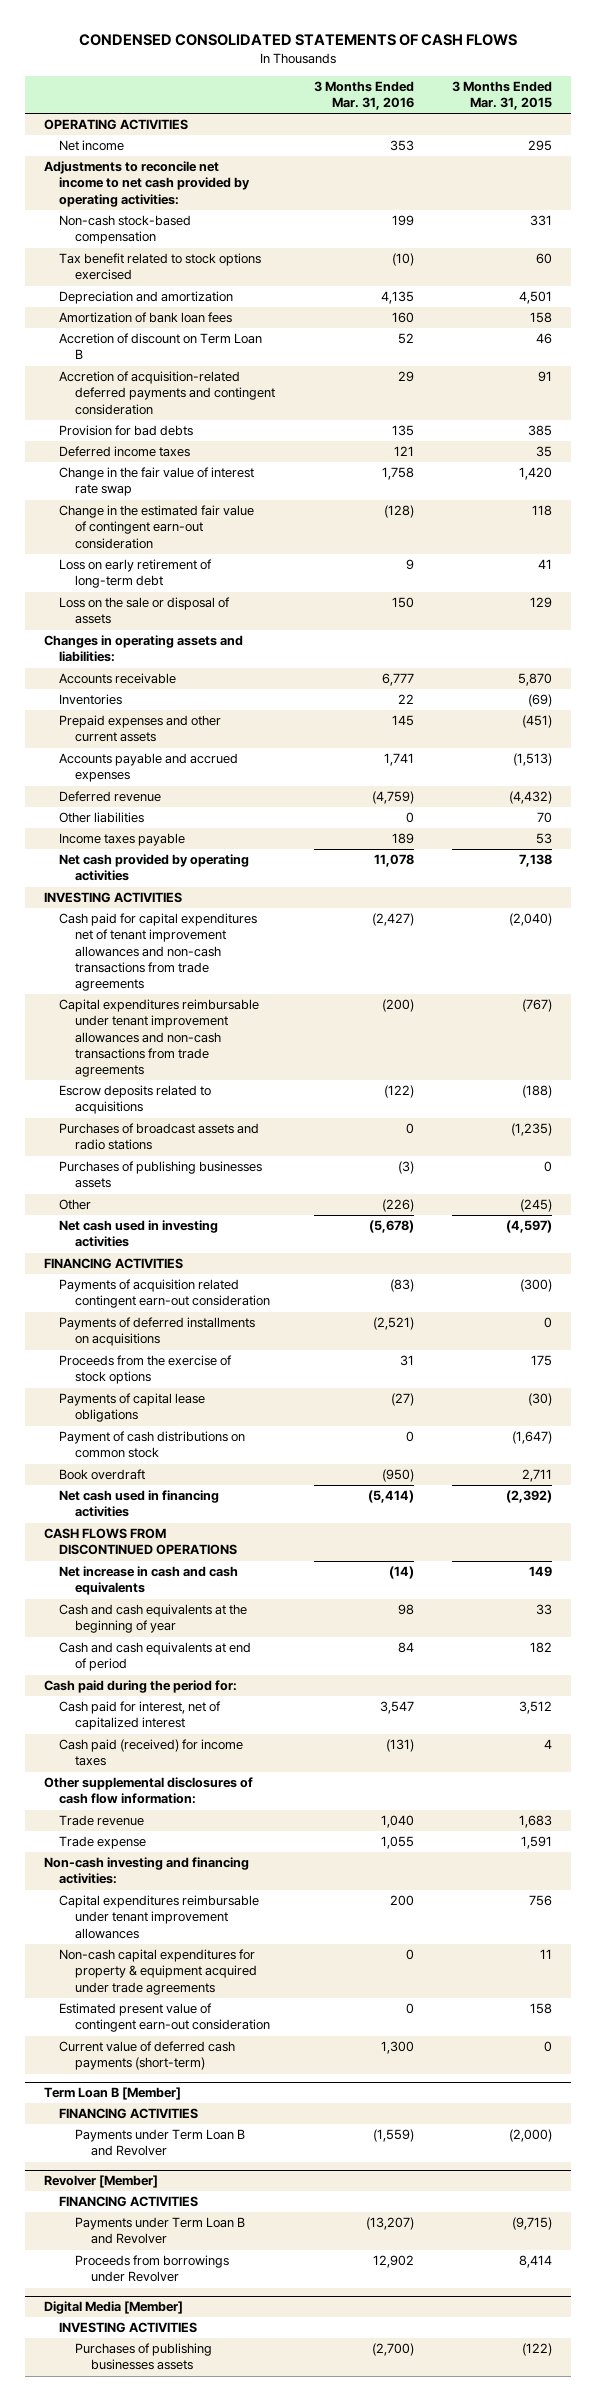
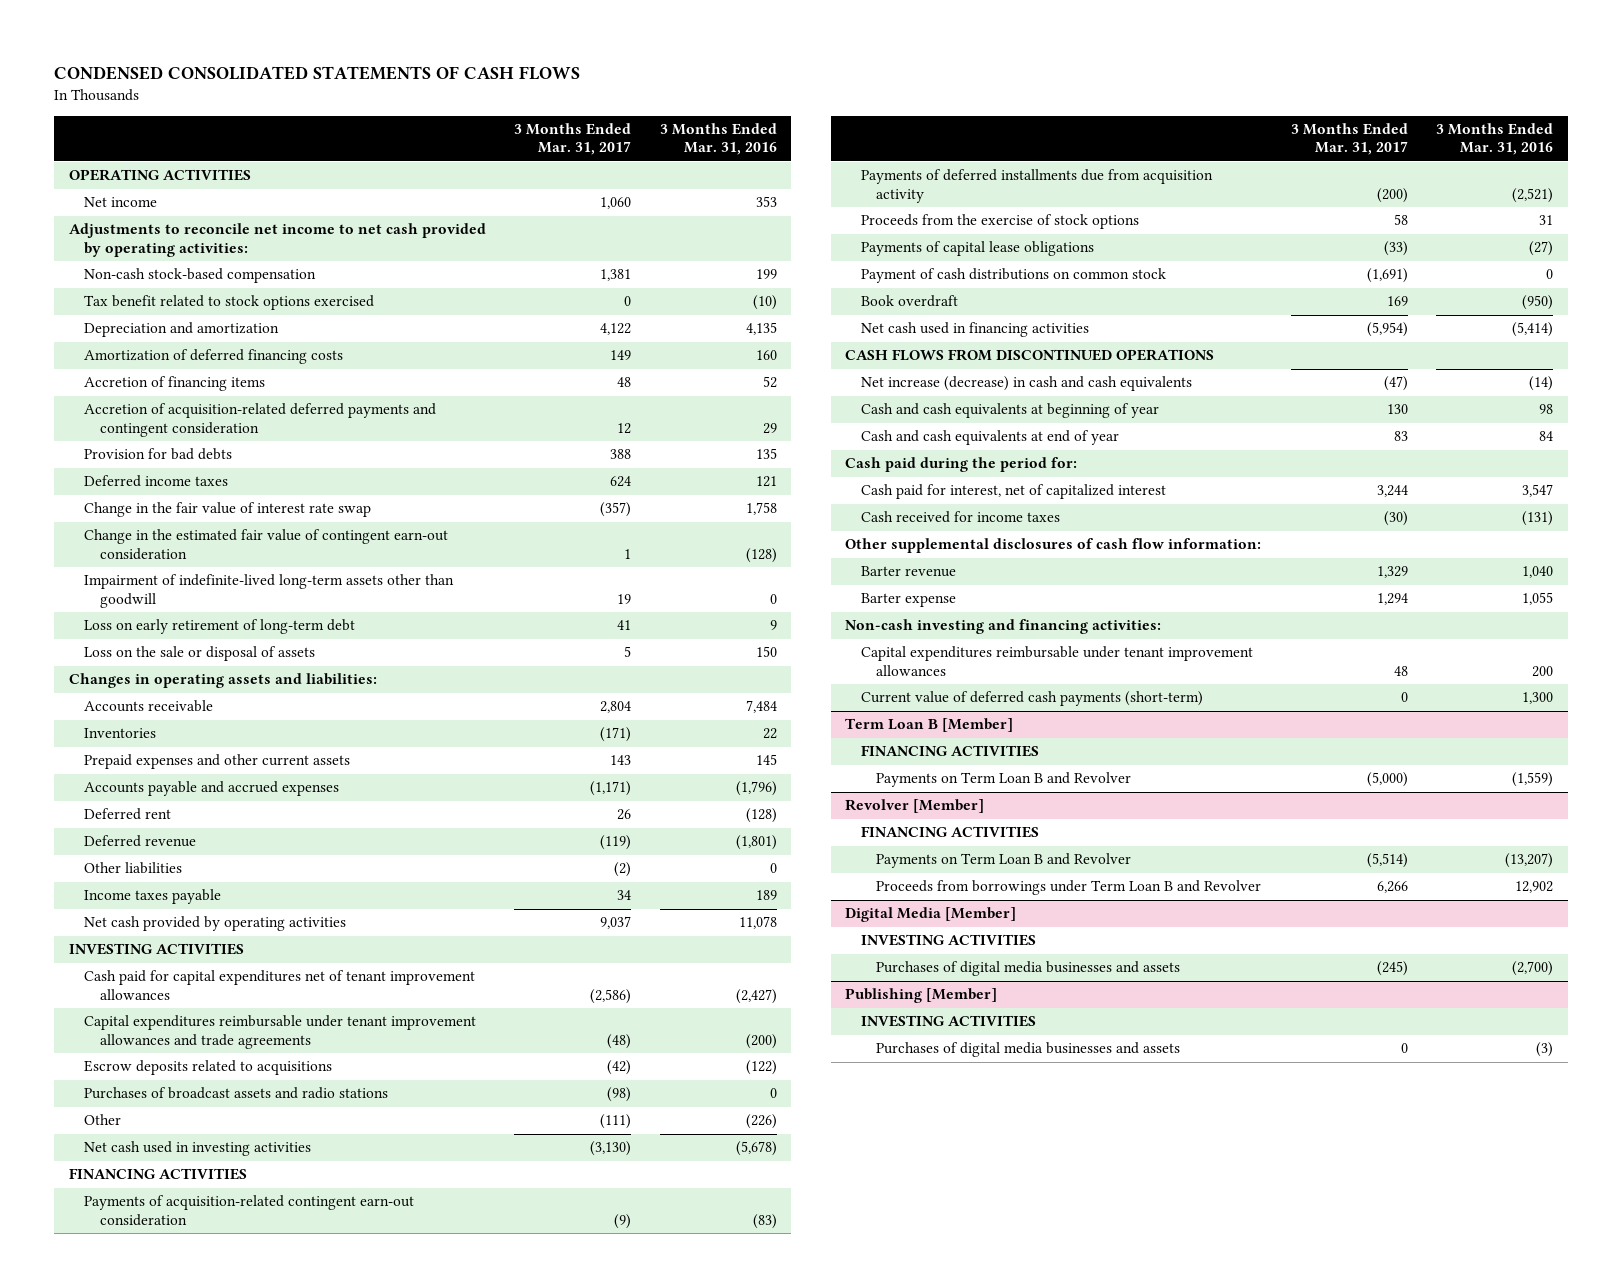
[452,81,553,111] 3 Months Ended Mar. 31, 2015 -> none
none -> [514,123,632,156] 3 Months Ended Mar. 31, 2017
[59,312,233,324] Amortization of bank loan fees -> [84,349,344,365] Amortization of deferred financing costs
[59,333,263,360] Accretion of discount on Term Loan B -> [84,376,266,392] Accretion of financing items
none -> [84,574,455,608] Impairment of indefinite-lived long-term assets other than goodwill
[381,673,414,687] 6,777 -> [746,700,778,714] 7,484
[383,753,414,767] 1,741 -> [736,781,778,797] (1,796)
none -> [84,808,172,821] Deferred rent
[371,791,414,805] (4,759) -> [736,835,778,851] (1,801)
[59,913,258,991] Cash paid for capital expenditures net of tenant improvement allowances and non-cash transactions from trade agreements -> [84,970,476,1000] Cash paid for capital expenditures net of tenant improvement allowances
[59,999,260,1077] Capital expenditures reimbursable under tenant improvement allowances and non-cash transactions from trade agreements -> [84,1015,477,1049] Capital expenditures reimbursable under tenant improvement allowances and trade agreements
[59,1161,263,1189] Purchases of publishing businesses assets -> none
[59,1279,271,1309] Payments of acquisition related contingent earn-out consideration -> [84,1195,415,1226] Payments of acquisition-related contingent earn-out consideration
[59,1317,256,1347] Payments of deferred installments on acquisitions -> [860,169,1213,203] Payments of deferred installments due from acquisition activity
[59,1566,239,1596] Net increase in cash and cash equivalents -> [860,376,1192,392] Net increase (decrease) in cash and cash equivalents
[59,1604,248,1634] Cash and cash equivalents at the beginning of year -> [860,403,1159,419] Cash and cash equivalents at beginning of year
[59,1642,252,1672] Cash and cash equivalents at end of period -> [860,430,1119,446] Cash and cash equivalents at end of year
[59,1739,244,1767] Cash paid (received) for income taxes -> [860,511,1060,524] Cash received for income taxes
[59,1815,145,1827] Trade revenue -> none
none -> [860,566,956,578] Barter revenue
[59,1836,147,1850] Trade expense -> [860,593,956,608] Barter expense
[59,1949,258,1995] Non-cash capital expenditures for property & equipment acquired under trade agreements -> none
[59,2003,271,2033] Estimated present value of contingent earn-out consideration -> none
[75,2129,246,2157] Payments under Term Loan B and Revolver -> [876,772,1132,788] Payments on Term Loan B and Revolver
[75,2217,246,2245] Payments under Term Loan B and Revolver -> [876,853,1132,869] Payments on Term Loan B and Revolver
[75,2255,230,2283] Proceeds from borrowings under Revolver -> [876,880,1262,896] Proceeds from borrowings under Term Loan B and Revolver
[75,2343,213,2371] Purchases of publishing businesses assets -> [876,961,1181,977] Purchases of digital media businesses and assets
none -> [845,988,998,1004] Publishing [Member]
none -> [860,1015,1036,1028] INVESTING ACTIVITIES
none -> [876,1042,1181,1058] Purchases of digital media businesses and assets

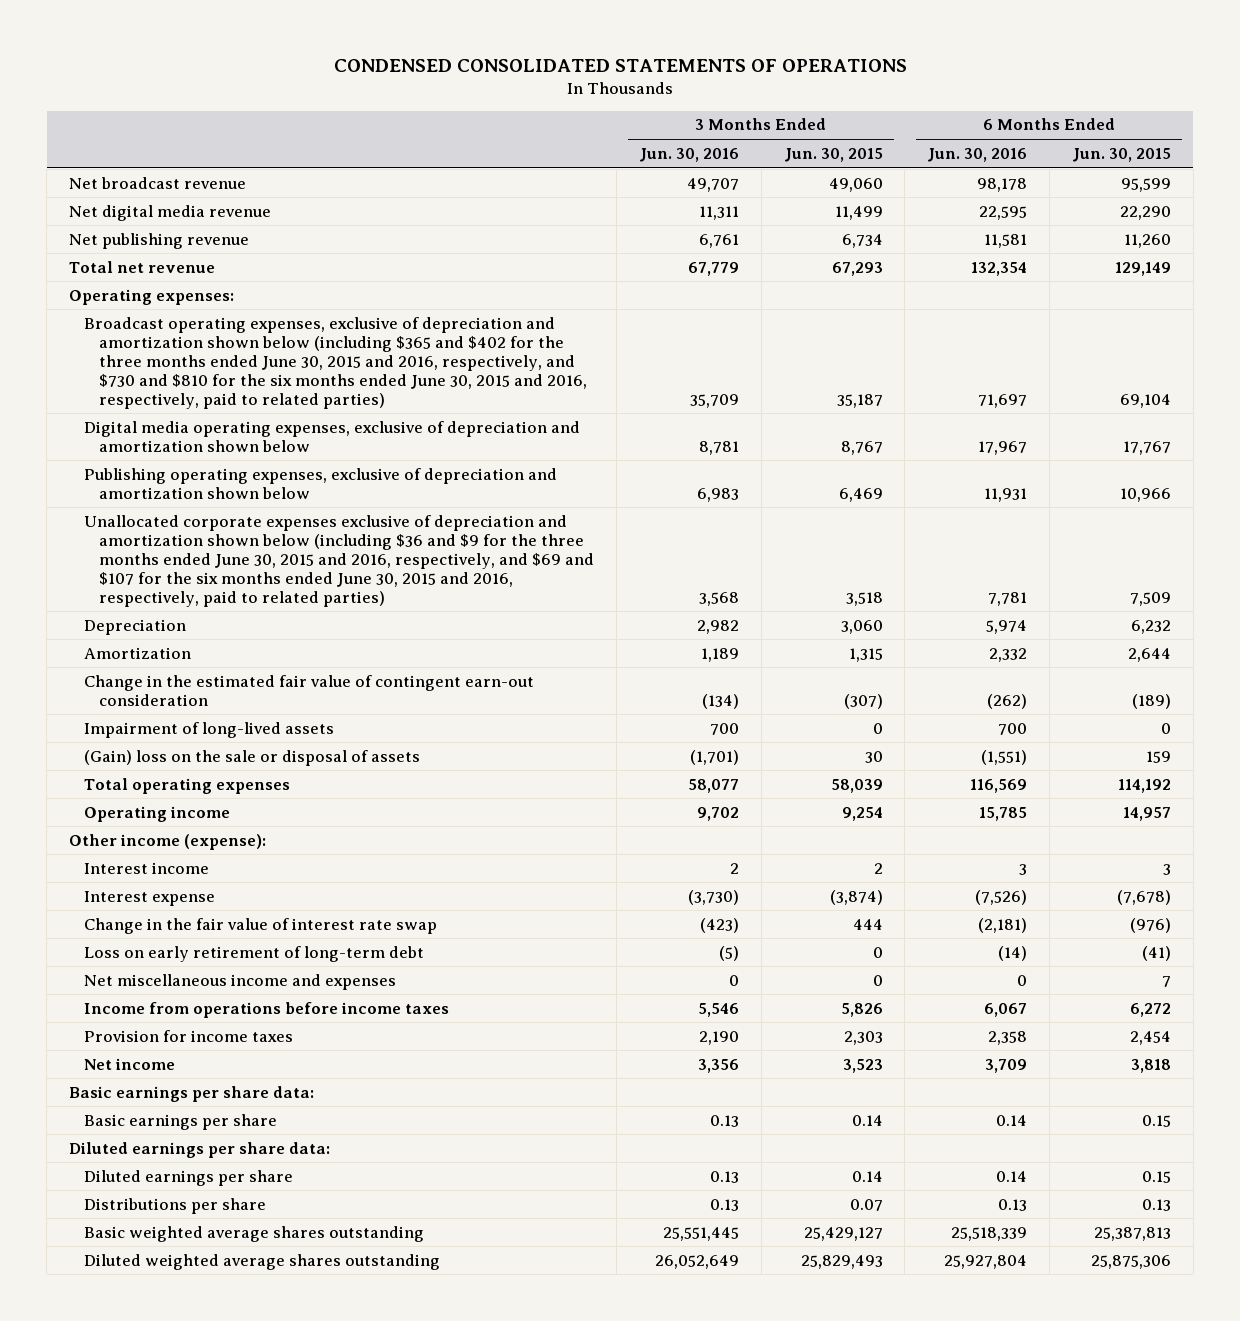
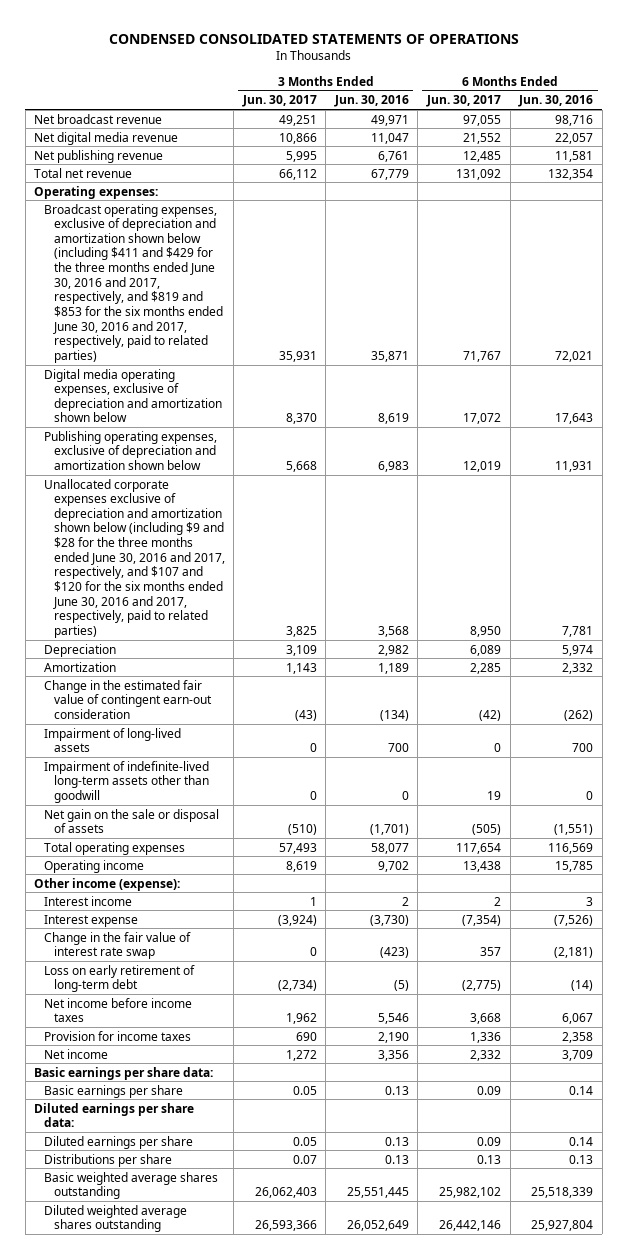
[783,147,883,162] Jun. 30, 2015 -> none
[1071,147,1171,162] Jun. 30, 2015 -> none
none -> [241,95,317,108] Jun. 30, 2017
none -> [425,95,501,108] Jun. 30, 2017
[686,177,739,192] 49,707 -> [370,114,409,126] 49,971
[977,177,1028,192] 98,178 -> [555,114,594,126] 98,716
[698,205,739,220] 11,311 -> [370,132,409,144] 11,047
[979,205,1028,220] 22,595 -> [555,132,594,144] 22,057
[83,316,588,409] Broadcast operating expenses, exclusive of depreciation and amortization shown below (including $365 and $402 for the three months ended June 30, 2015 and 2016, respectively, and $730 and $810 for the six months ended June 30, 2015 and 2016, respectively, paid to related parties) -> [44,203,223,363] Broadcast operating expenses, exclusive of depreciation and amortization shown below (including $411 and $429 for the three months ended June 30, 2016 and 2017, respectively, and $819 and $853 for the six months ended June 30, 2016 and 2017, respectively, paid to related parties)
[689,393,739,408] 35,709 -> [370,350,409,362] 35,871
[978,393,1028,408] 71,697 -> [555,350,594,362] 72,021
[698,440,739,455] 8,781 -> [377,413,409,425] 8,619
[978,440,1028,455] 17,967 -> [555,413,594,425] 17,643
[83,514,595,607] Unallocated corporate expenses exclusive of depreciation and amortization shown below (including $36 and $9 for the three months ended June 30, 2015 and 2016, respectively, and $69 and $107 for the six months ended June 30, 2015 and 2016, respectively, paid to related parties) -> [44,478,225,638] Unallocated corporate expenses exclusive of depreciation and amortization shown below (including $9 and $28 for the three months ended June 30, 2016 and 2017, respectively, and $107 and $120 for the six months ended June 30, 2016 and 2017, respectively, paid to related parties)
none -> [44,760,210,803] Impairment of indefinite-lived long-term assets other than goodwill
[83,749,420,766] (Gain) loss on the sale or disposal of assets -> [44,808,220,834] Net gain on the sale or disposal of assets
[83,973,396,990] Net miscellaneous income and expenses -> none
[83,1001,449,1018] Income from operations before income taxes -> [44,997,193,1023] Net income before income taxes

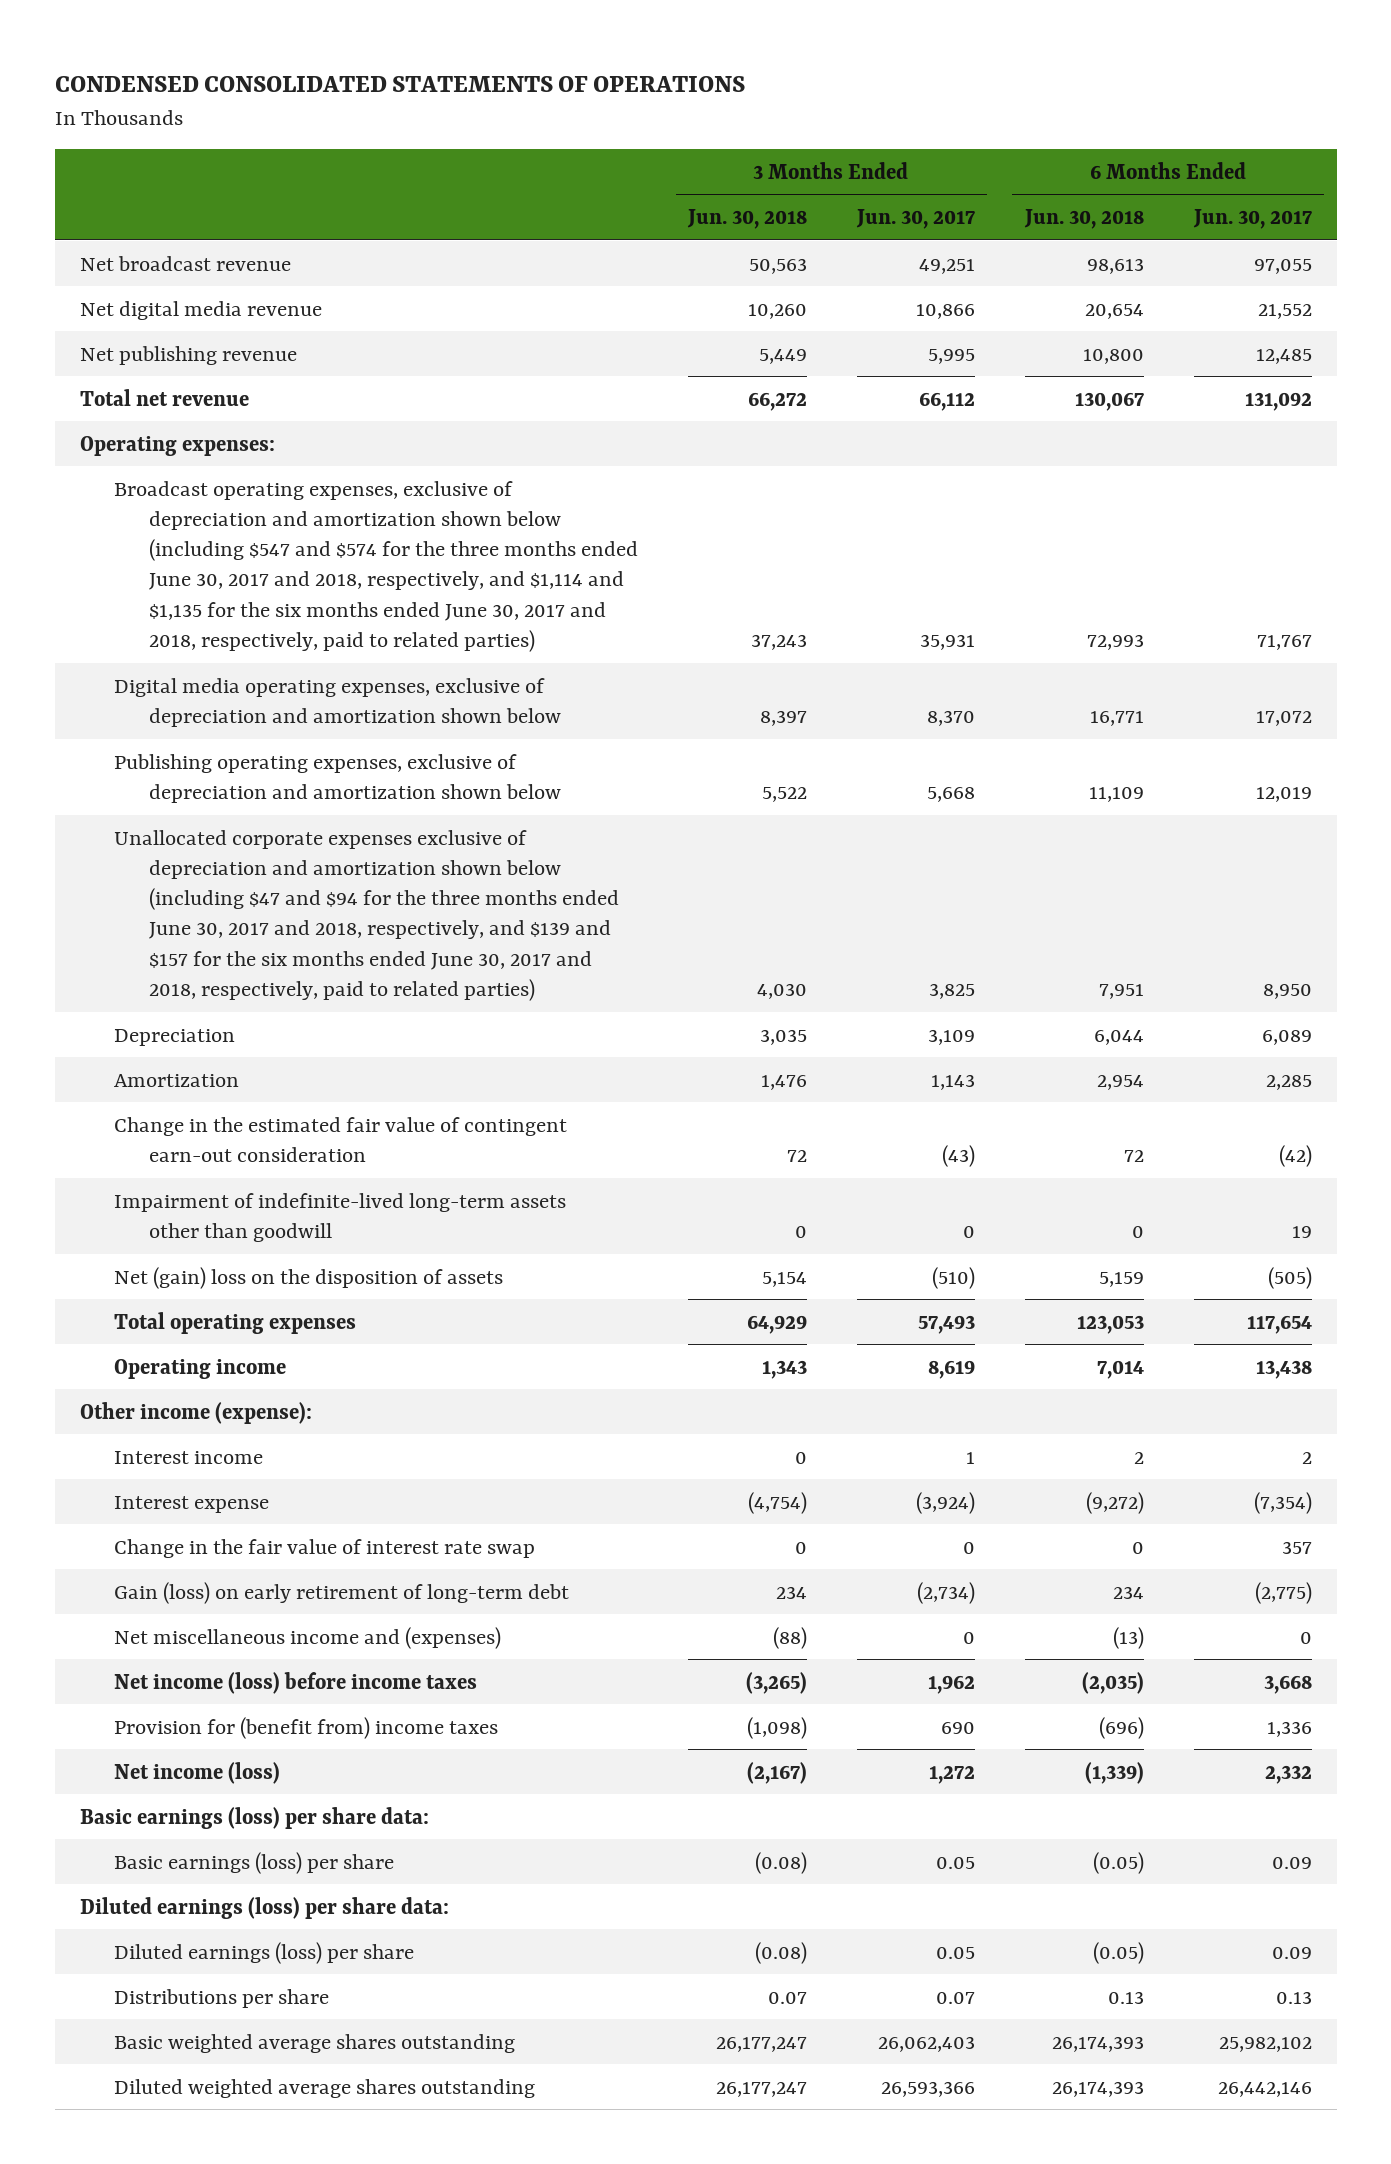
[333,95,409,108] Jun. 30, 2016 -> none
[518,95,594,108] Jun. 30, 2016 -> none
none -> [687,209,808,230] Jun. 30, 2018
none -> [1023,209,1144,230] Jun. 30, 2018
[44,203,223,363] Broadcast operating expenses, exclusive of depreciation and amortization shown below (including $411 and $429 for the three months ended June 30, 2016 and 2017, respectively, and $819 and $853 for the six months ended June 30, 2016 and 2017, respectively, paid to related parties) -> [114,480,639,652] Broadcast operating expenses, exclusive of depreciation and amortization shown below (including $547 and $574 for the three months ended June 30, 2017 and 2018, respectively, and $1,114 and $1,135 for the six months ended June 30, 2017 and 2018, respectively, paid to related parties)
[44,478,225,638] Unallocated corporate expenses exclusive of depreciation and amortization shown below (including $9 and $28 for the three months ended June 30, 2016 and 2017, respectively, and $107 and $120 for the six months ended June 30, 2016 and 2017, respectively, paid to related parties) -> [114,829,620,1001] Unallocated corporate expenses exclusive of depreciation and amortization shown below (including $47 and $94 for the three months ended June 30, 2017 and 2018, respectively, and $139 and $157 for the six months ended June 30, 2017 and 2018, respectively, paid to related parties)
[44,727,182,753] Impairment of long-lived assets -> none
[44,808,220,834] Net gain on the sale or disposal of assets -> [114,1266,504,1289] Net (gain) loss on the disposition of assets
[44,964,196,993] Loss on early retirement of long-term debt -> [114,1581,570,1604] Gain (loss) on early retirement of long-term debt
none -> [114,1626,502,1649] Net miscellaneous income and (expenses)
[44,997,193,1023] Net income before income taxes -> [114,1671,478,1694] Net income (loss) before income taxes
[44,1030,192,1041] Provision for income taxes -> [114,1716,499,1739] Provision for (benefit from) income taxes
[44,1048,109,1059] Net income -> [114,1761,281,1784] Net income (loss)
[34,1066,214,1080] Basic earnings per share data: -> [79,1806,429,1829] Basic earnings (loss) per share data:
[44,1084,184,1098] Basic earnings per share -> [114,1851,395,1874] Basic earnings (loss) per share
[34,1102,195,1128] Diluted earnings per share data: -> [79,1896,449,1919] Diluted earnings (loss) per share data:
[44,1135,194,1149] Diluted earnings per share -> [114,1941,415,1964] Diluted earnings (loss) per share

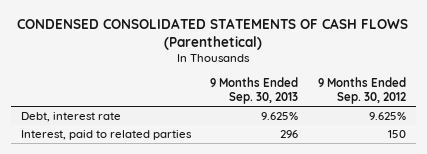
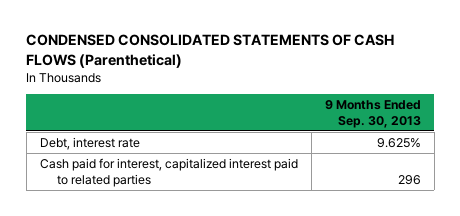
[317,76,406,105] 9 Months Ended Sep. 30, 2012 -> none
[20,130,192,141] Interest, paid to related parties -> [39,157,298,187] Cash paid for interest, capitalized interest paid to related parties

